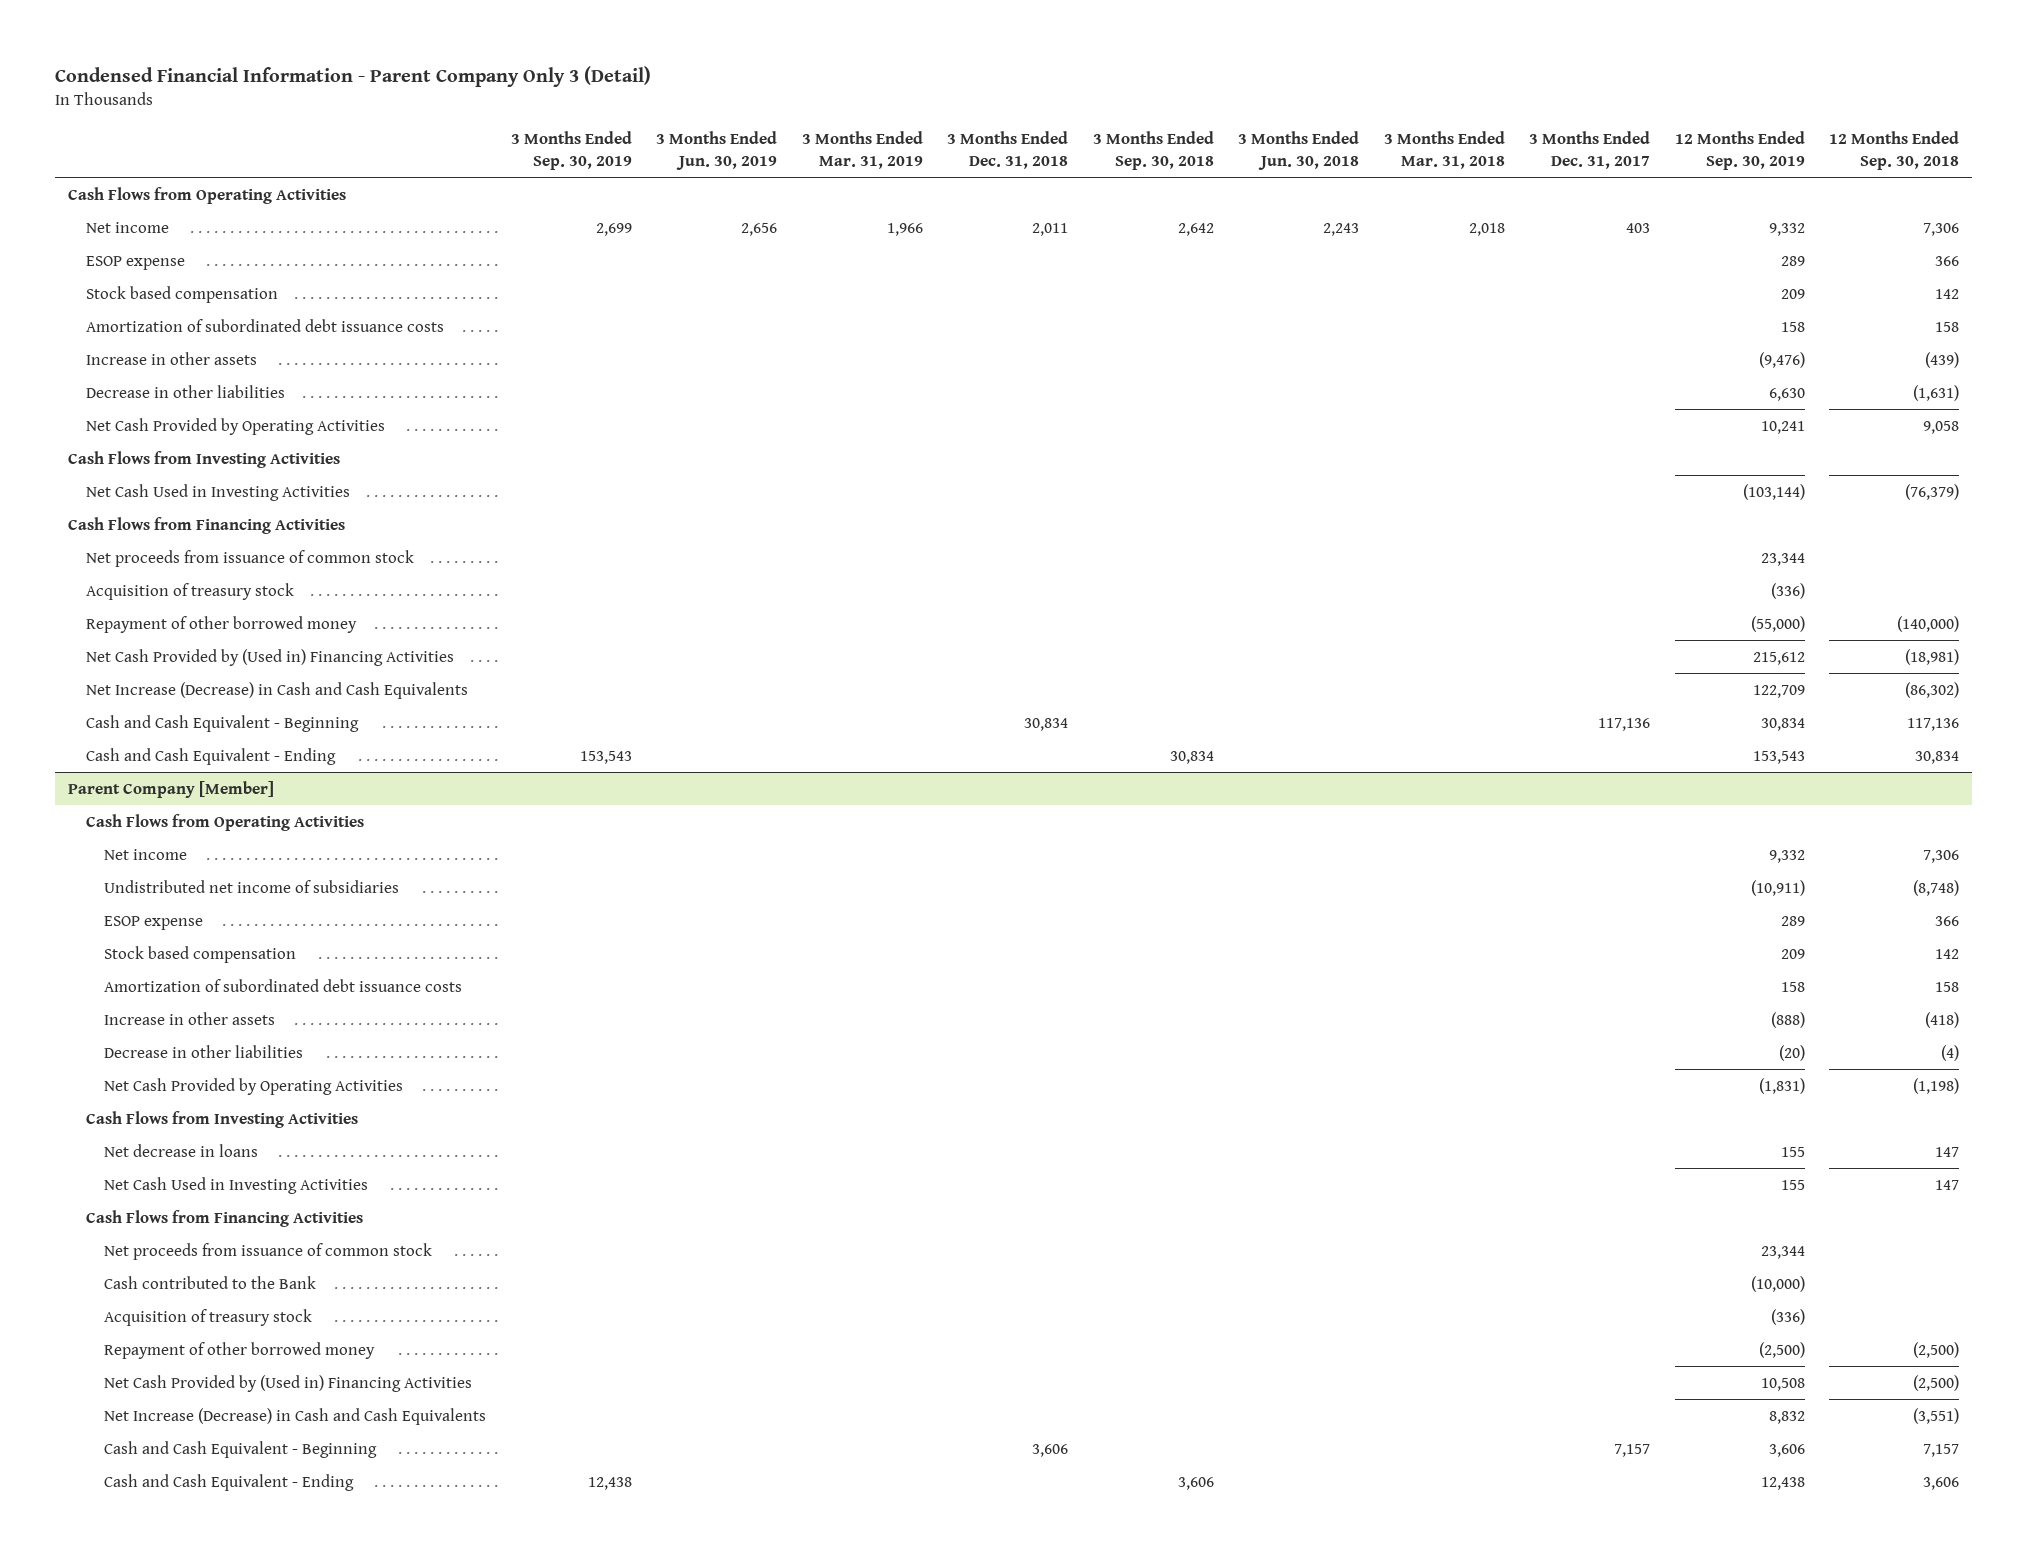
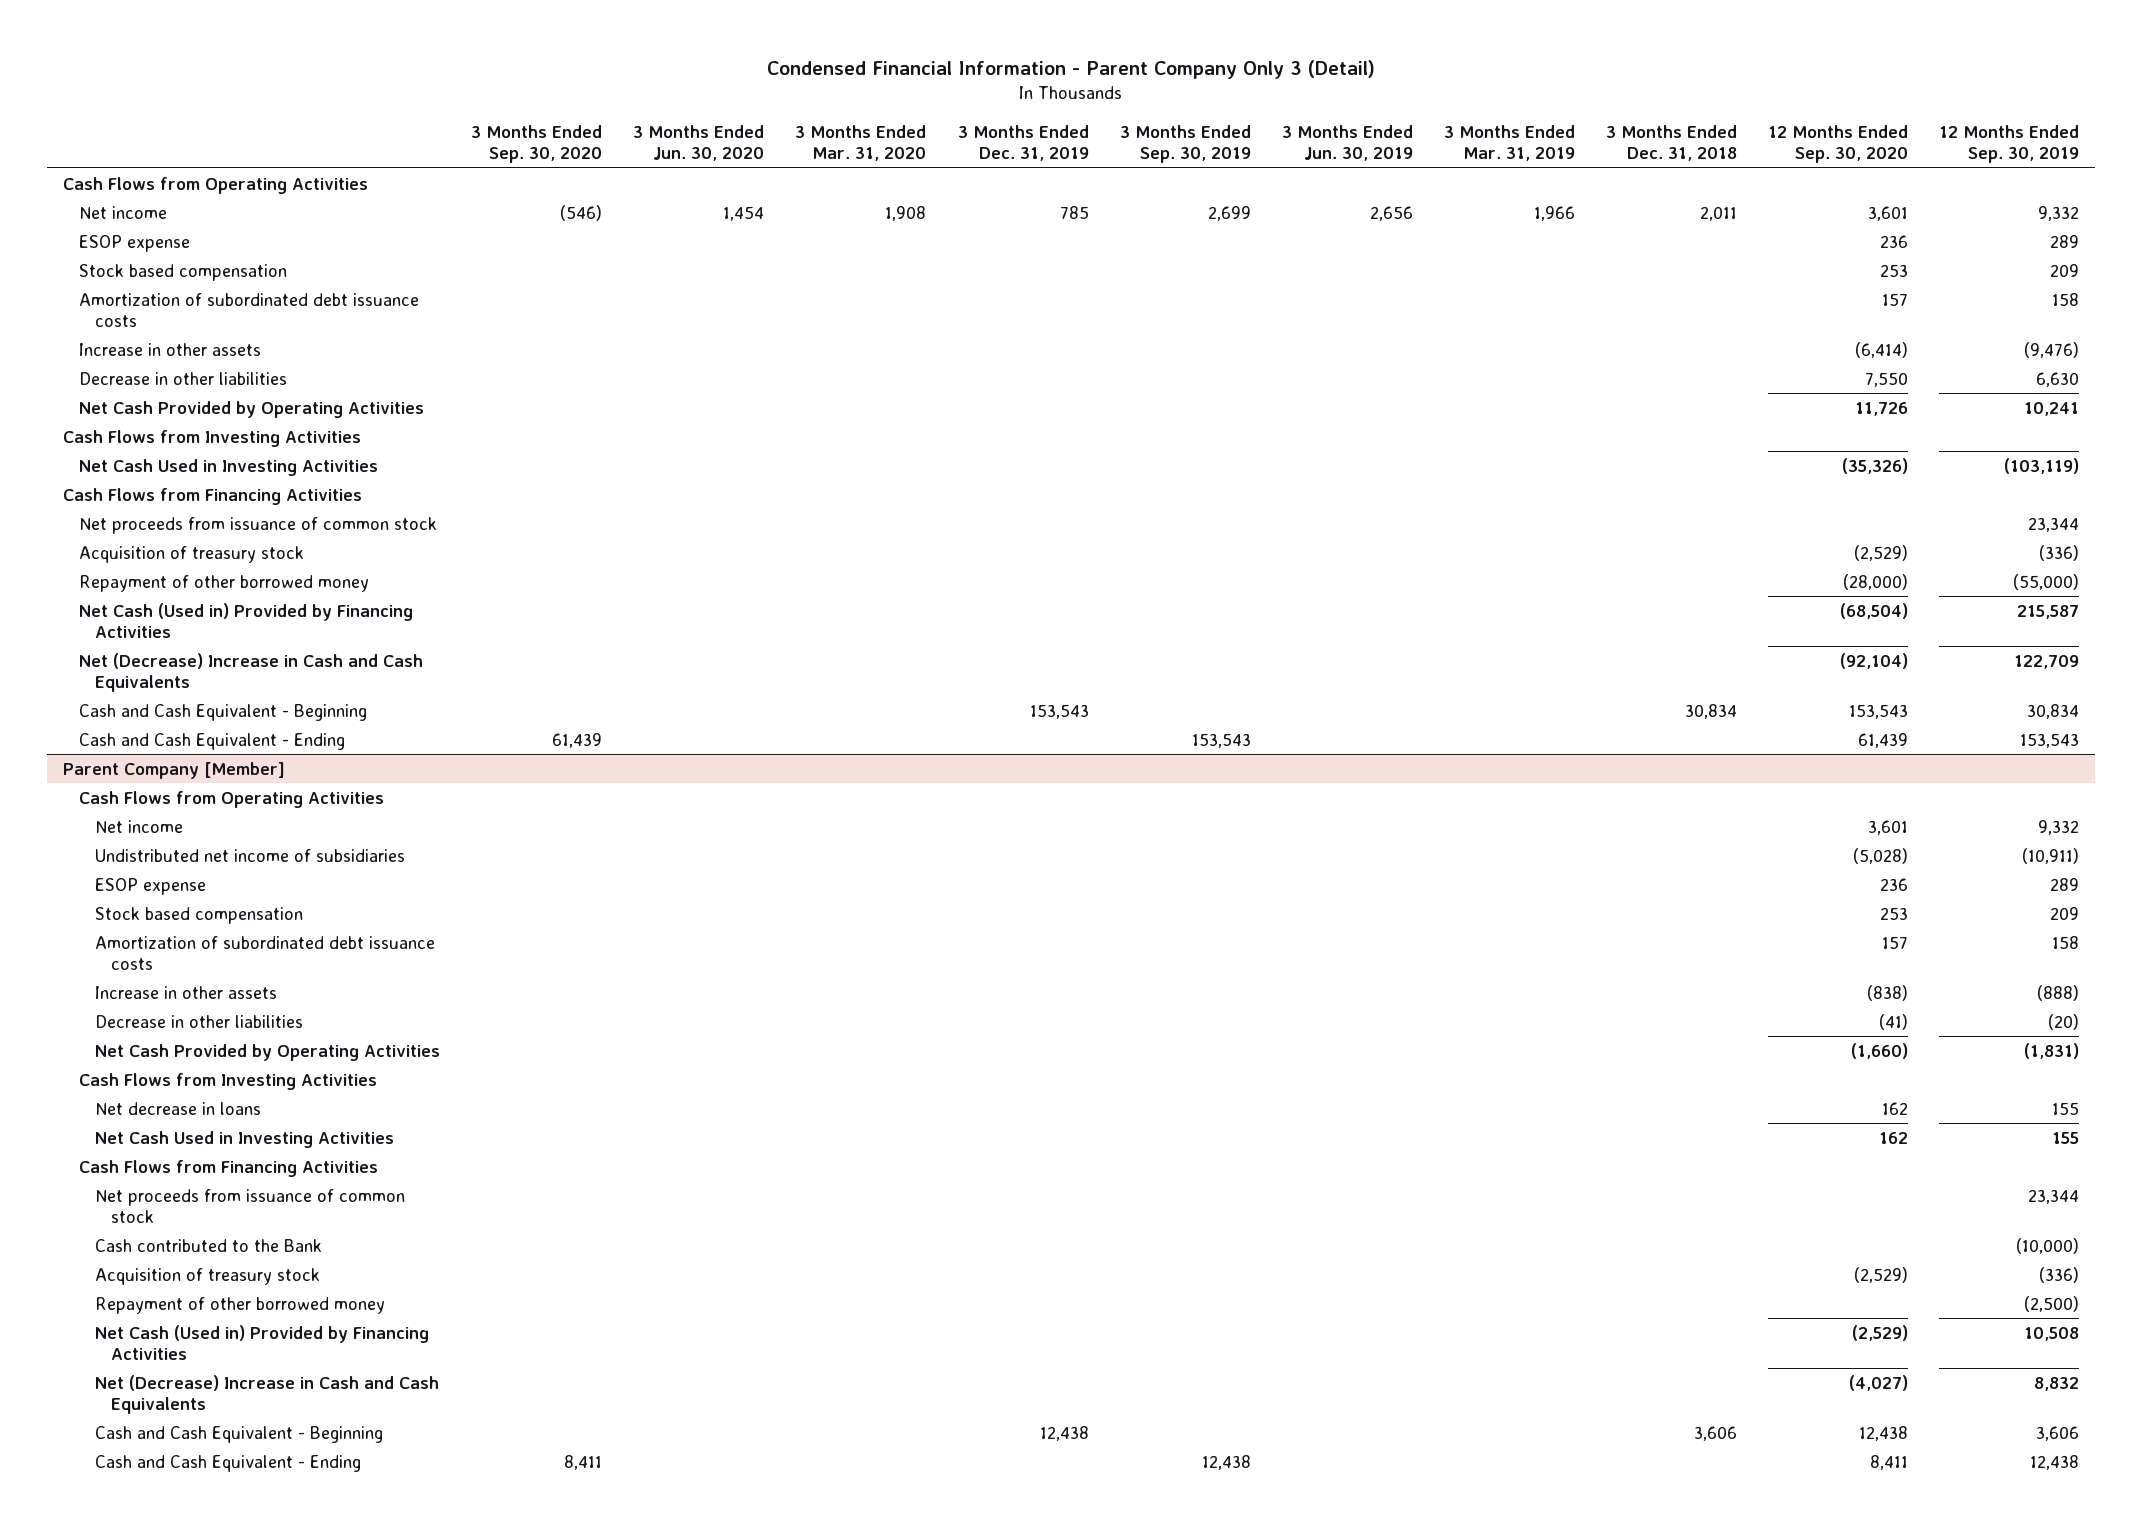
[1092,131,1214,170] 3 Months Ended Sep. 30, 2018 -> none
[1238,131,1360,170] 3 Months Ended Jun. 30, 2018 -> none
[1383,131,1505,169] 3 Months Ended Mar. 31, 2018 -> none
[1529,131,1651,169] 3 Months Ended Dec. 31, 2017 -> none
[1829,131,1960,170] 12 Months Ended Sep. 30, 2018 -> none
none -> [471,125,603,164] 3 Months Ended Sep. 30, 2020
none -> [633,125,765,162] 3 Months Ended Jun. 30, 2020
none -> [795,125,927,162] 3 Months Ended Mar. 31, 2020
none -> [957,125,1089,162] 3 Months Ended Dec. 31, 2019
none -> [1768,125,1909,164] 12 Months Ended Sep. 30, 2020
[1742,483,1805,500] (103,144) -> [2004,457,2080,474] (103,119)
[85,648,454,666] Net Cash Provided by (Used in) Financing Activities -> [78,602,413,639] Net Cash (Used in) Provided by Financing Activities
[1752,651,1805,665] 215,612 -> [2017,604,2080,619] 215,587
[85,681,468,699] Net Increase (Decrease) in Cash and Cash Equivalents -> [78,652,423,693] Net (Decrease) Increase in Cash and Cash Equivalents
[104,1374,473,1392] Net Cash Provided by (Used in) Financing Activities -> [95,1324,430,1361] Net Cash (Used in) Provided by Financing Activities
[104,1407,487,1425] Net Increase (Decrease) in Cash and Cash Equivalents -> [95,1374,440,1415] Net (Decrease) Increase in Cash and Cash Equivalents

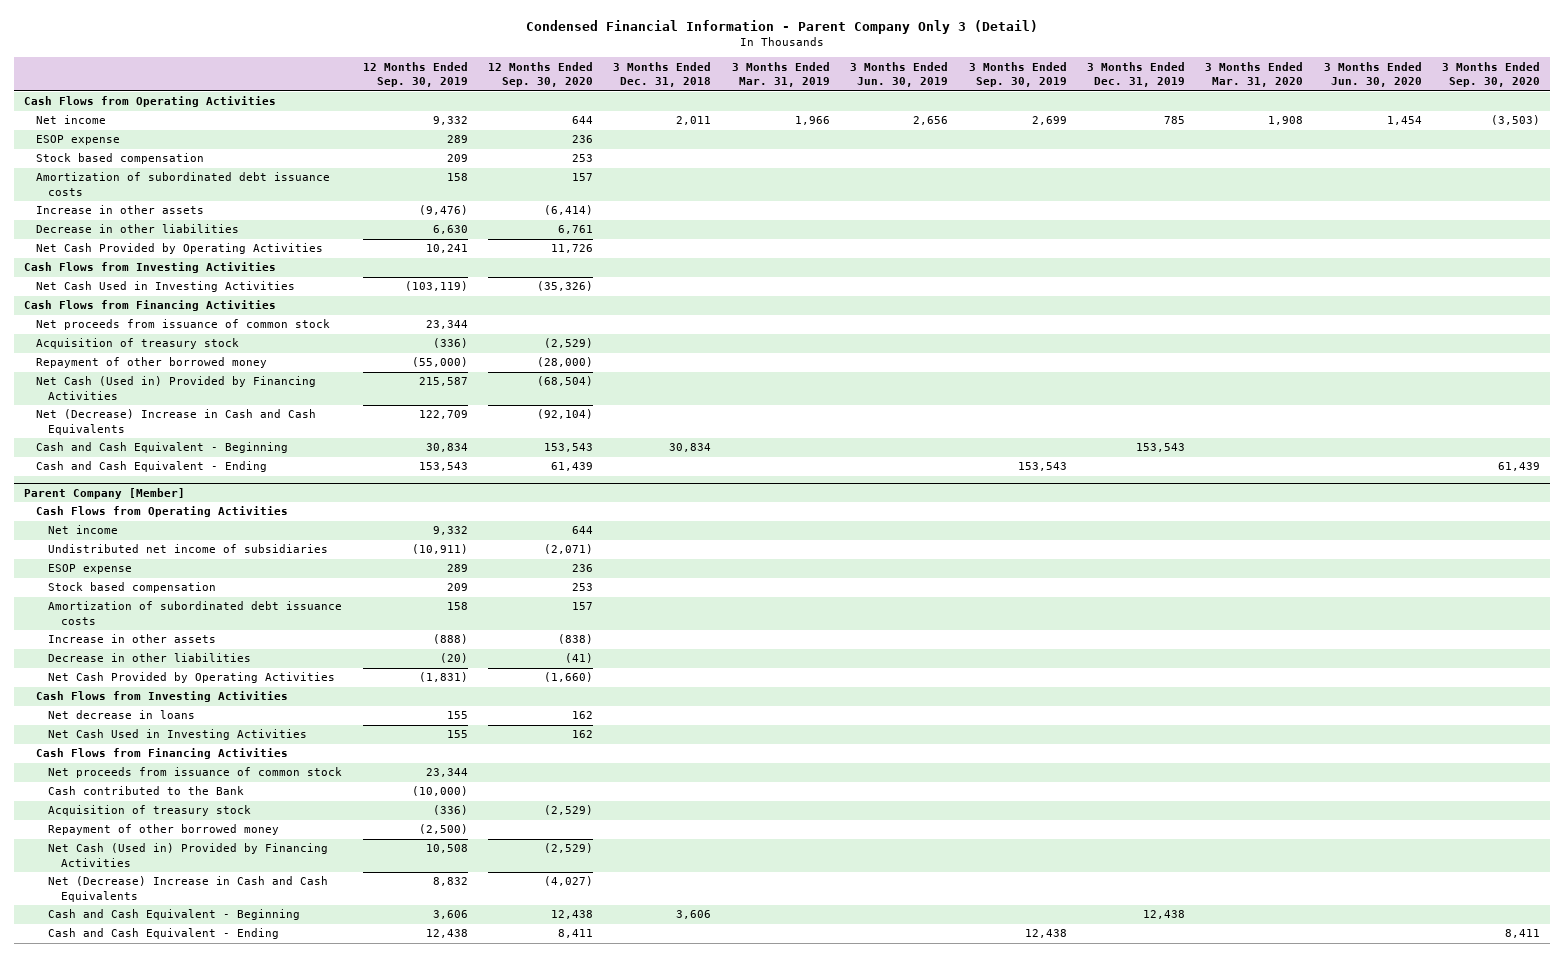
[560,204,603,221] (546) -> [1491,115,1541,126] (3,503)
[1868,205,1909,221] 3,601 -> [572,116,594,125] 644
[1865,371,1909,387] 7,550 -> [558,225,594,235] 6,761
[1868,819,1909,835] 3,601 -> [572,526,594,535] 644
[1853,847,1909,864] (5,028) -> [544,544,594,555] (2,071)

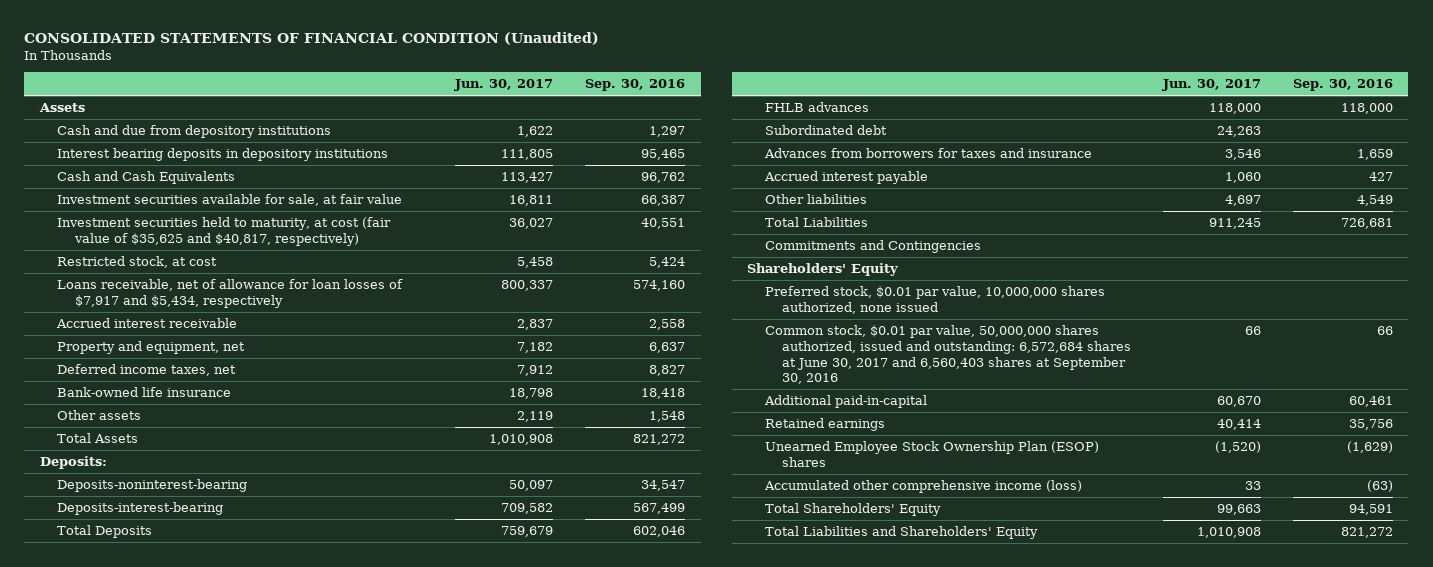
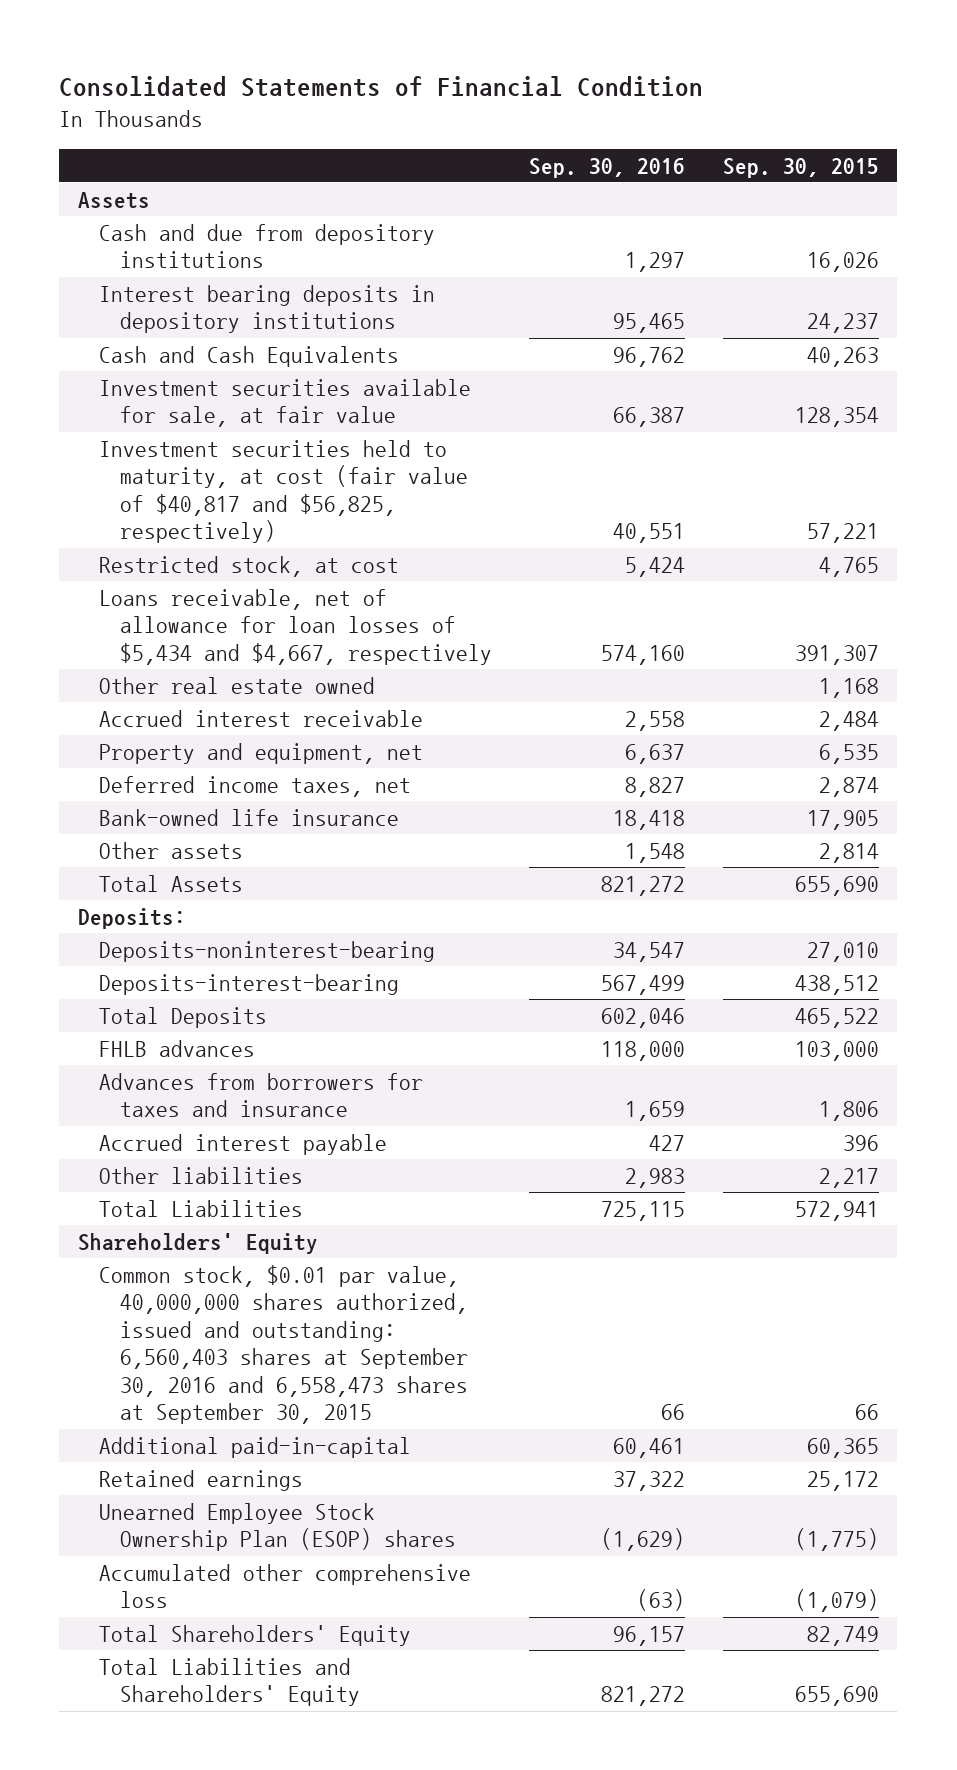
[24,32,600,46] CONSOLIDATED STATEMENTS OF FINANCIAL CONDITION (Unaudited) -> [59,75,704,97] Consolidated Statements of Financial Condition
[454,79,554,92] Jun. 30, 2017 -> none
none -> [722,157,879,178] Sep. 30, 2015
[57,217,392,246] Investment securities held to maturity, at cost (fair value of $35,625 and $40,817, respectively) -> [99,439,469,544] Investment securities held to maturity, at cost (fair value of $40,817 and $56,825, respectively)
[57,279,404,308] Loans receivable, net of allowance for loan losses of $7,917 and $5,434, respectively -> [99,588,493,665] Loans receivable, net of allowance for loan losses of $5,434 and $4,667, respectively
none -> [99,676,376,694] Other real estate owned
[764,125,887,136] Subordinated debt -> none
[764,240,981,254] Commitments and Contingencies -> none
[1356,195,1393,207] 4,549 -> [625,1167,686,1188] 2,983
[1340,218,1393,230] 726,681 -> [601,1200,686,1221] 725,115
[764,286,1105,314] Preferred stock, $0.01 par value, 10,000,000 shares authorized, none issued -> none
[764,325,1132,385] Common stock, $0.01 par value, 50,000,000 shares authorized, issued and outstanding: 6,572,684 shares at June 30, 2017 and 6,560,403 shares at September 30, 2016 -> [99,1264,469,1425] Common stock, $0.01 par value, 40,000,000 shares authorized, issued and outstanding: 6,560,403 shares at September 30, 2016 and 6,558,473 shares at September 30, 2015
[1348,419,1393,431] 35,756 -> [613,1470,686,1491] 37,322
[763,480,1082,494] Accumulated other comprehensive income (loss) -> [99,1563,472,1609] Accumulated other comprehensive loss
[1348,504,1393,516] 94,591 -> [613,1625,686,1646] 96,157

